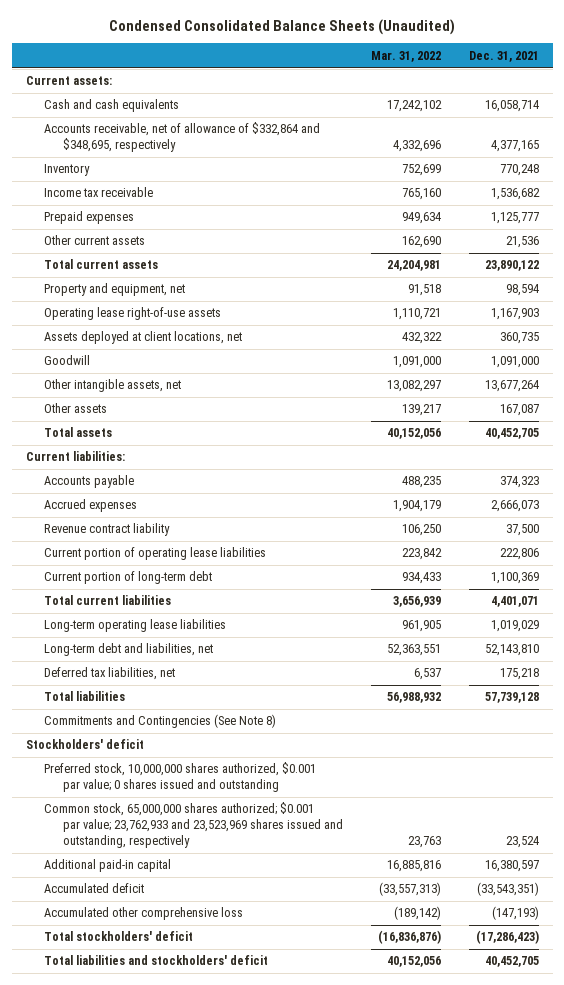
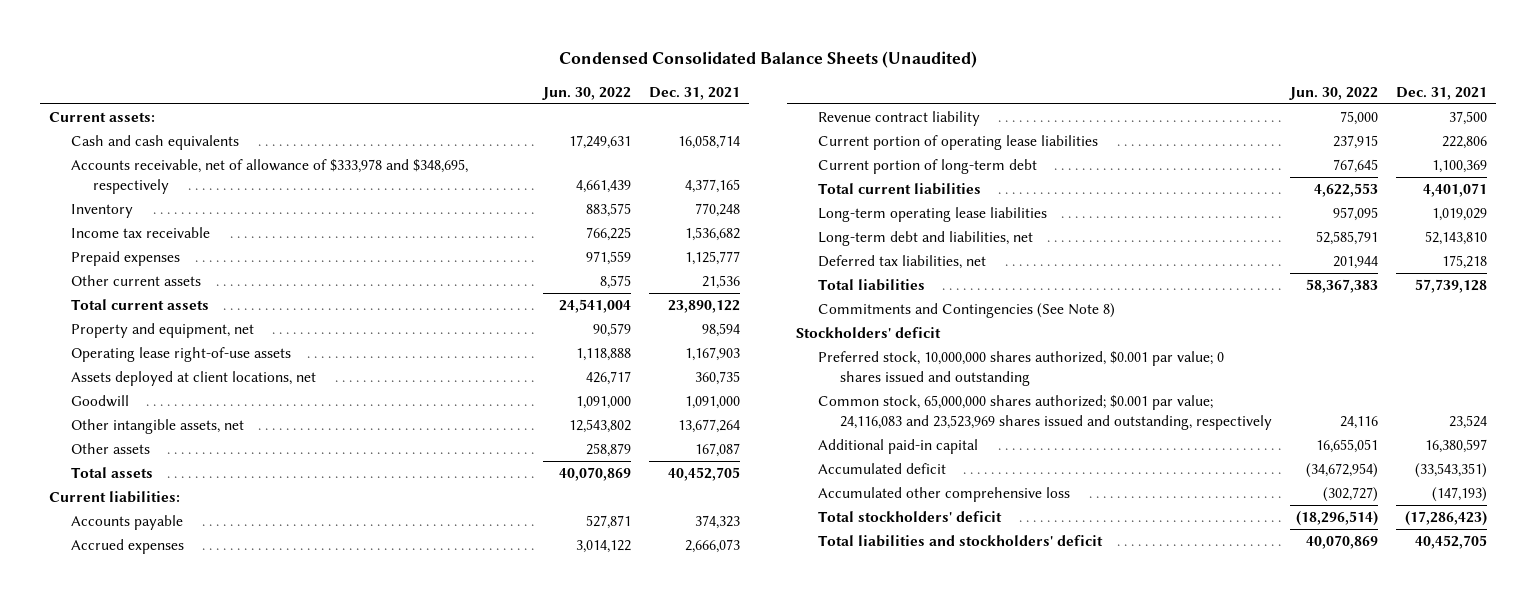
[370,50,441,62] Mar. 31, 2022 -> none
none -> [541,86,631,100] Jun. 30, 2022
[44,122,321,153] Accounts receivable, net of allowance of $332,864 and $348,695, respectively -> [71,158,469,194] Accounts receivable, net of allowance of $333,978 and $348,695, respectively
[44,802,343,849] Common stock, 65,000,000 shares authorized; $0.001 par value; 23,762,933 and 23,523,969 shares issued and outstanding, respectively -> [817,394,1272,430] Common stock, 65,000,000 shares authorized; $0.001 par value; 24,116,083 and 23,523,969 shares issued and outstanding, respectively

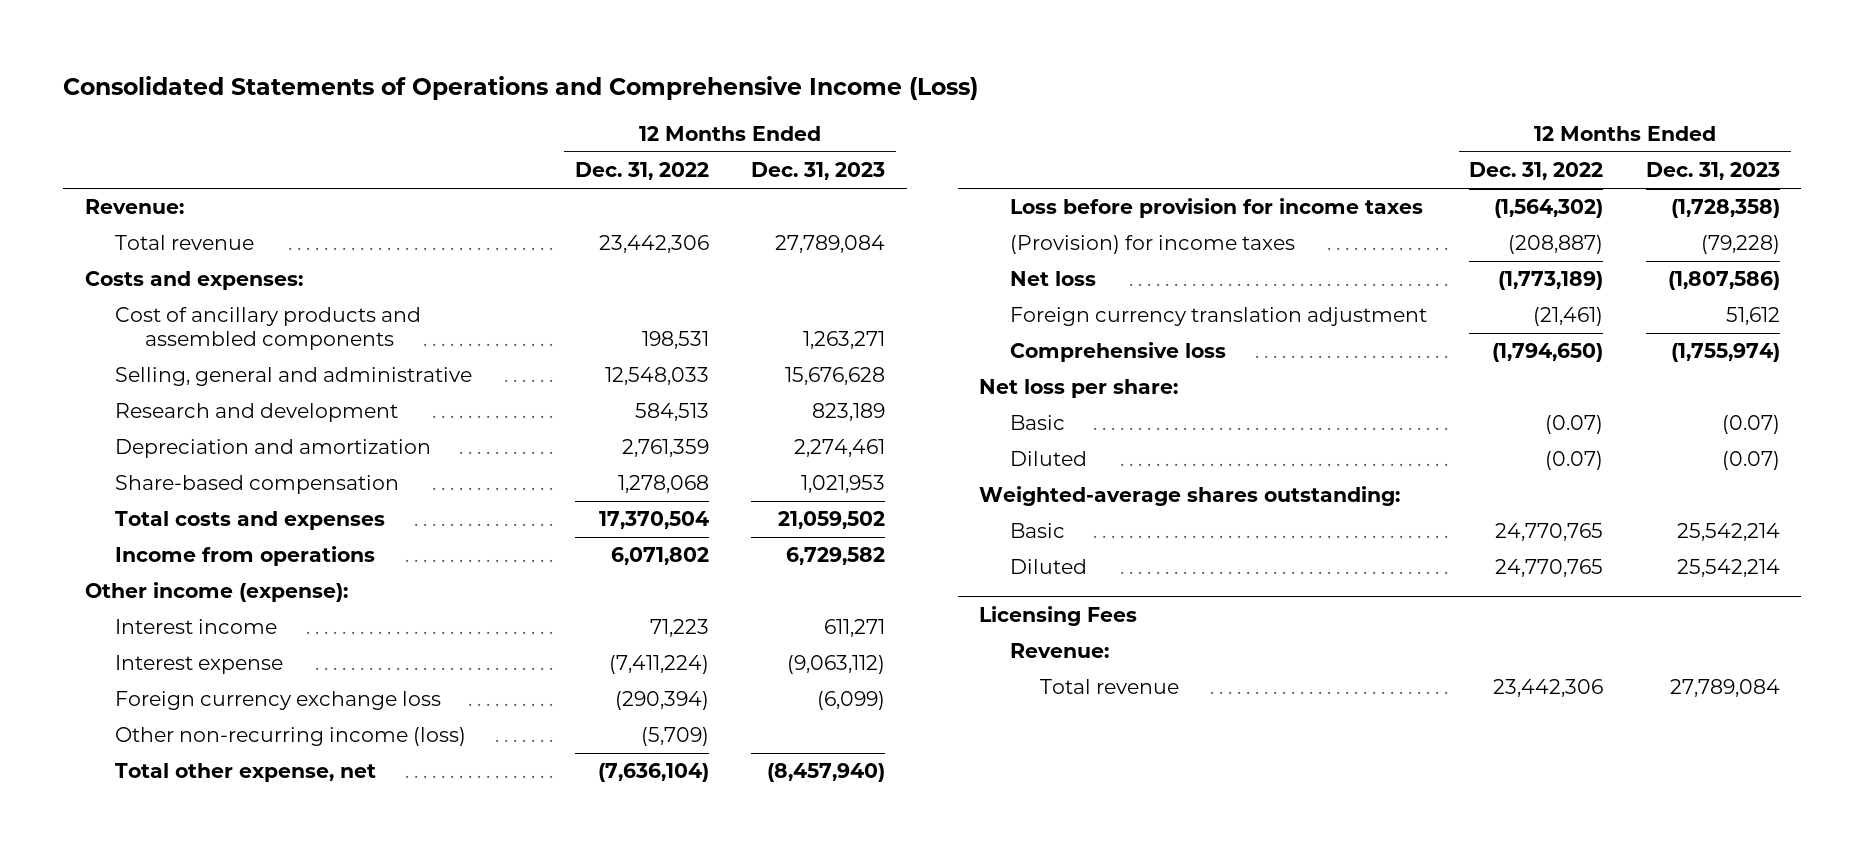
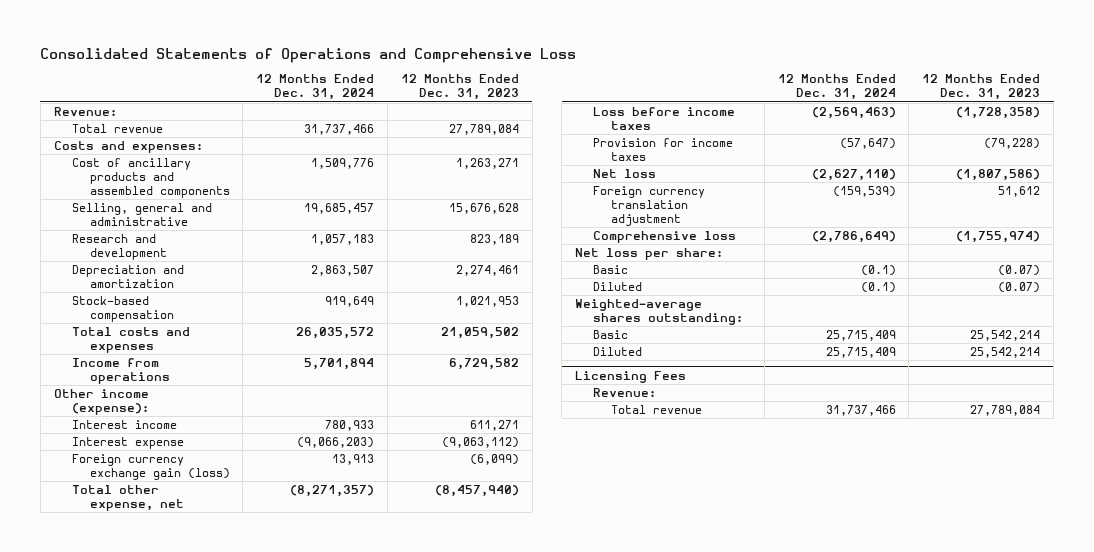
[63,75,979,100] Consolidated Statements of Operations and Comprehensive Income (Loss) -> [40,47,577,63] Consolidated Statements of Operations and Comprehensive Loss
[574,162,709,181] Dec. 31, 2022 -> none
none -> [256,74,375,101] 12 Months Ended Dec. 31, 2024
[114,475,399,495] Share-based compensation -> [71,296,174,322] Stock-based compensation
[114,727,466,747] Other non-recurring income (loss) -> none
[114,691,441,711] Foreign currency exchange loss -> [71,454,230,480] Foreign currency exchange gain (loss)
[1009,198,1423,219] Loss before provision for income taxes -> [592,107,735,130] Loss before income taxes
[1009,235,1295,255] (Provision) for income taxes -> [592,138,733,161] Provision for income taxes

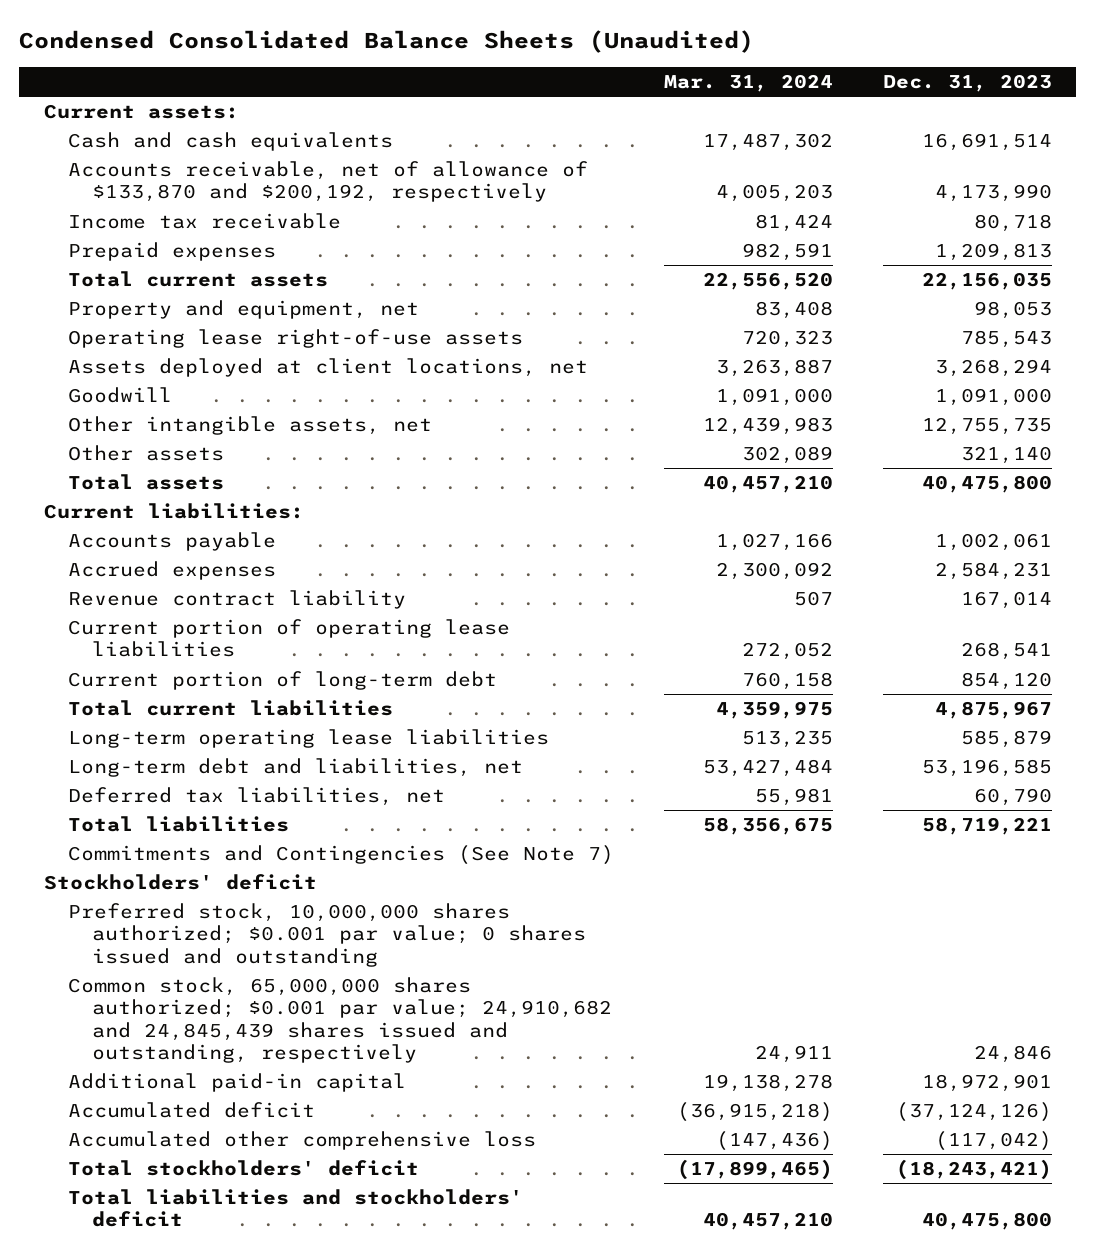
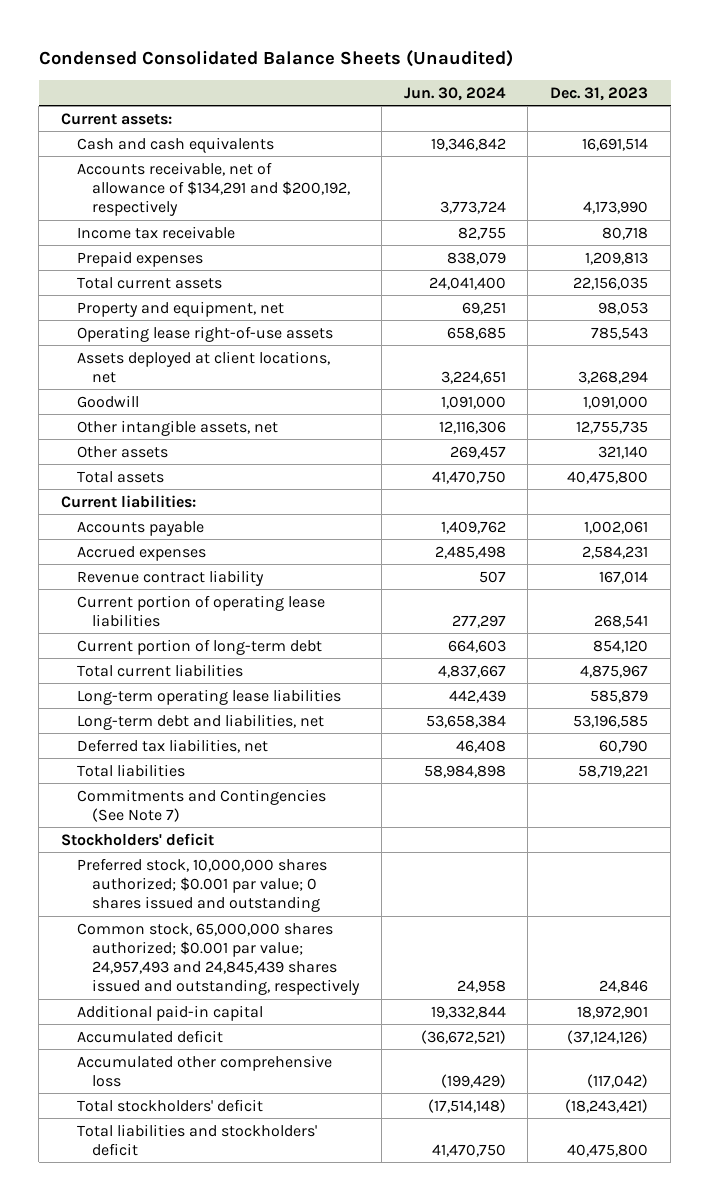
[663,74,833,93] Mar. 31, 2024 -> none
none -> [403,86,506,101] Jun. 30, 2024
[68,161,589,203] Accounts receivable, net of allowance of $133,870 and $200,192, respectively -> [76,161,350,217] Accounts receivable, net of allowance of $134,291 and $200,192, respectively
[68,977,613,1063] Common stock, 65,000,000 shares authorized; $0.001 par value; 24,910,682 and 24,845,439 shares issued and outstanding, respectively -> [76,922,360,996] Common stock, 65,000,000 shares authorized; $0.001 par value; 24,957,493 and 24,845,439 shares issued and outstanding, respectively

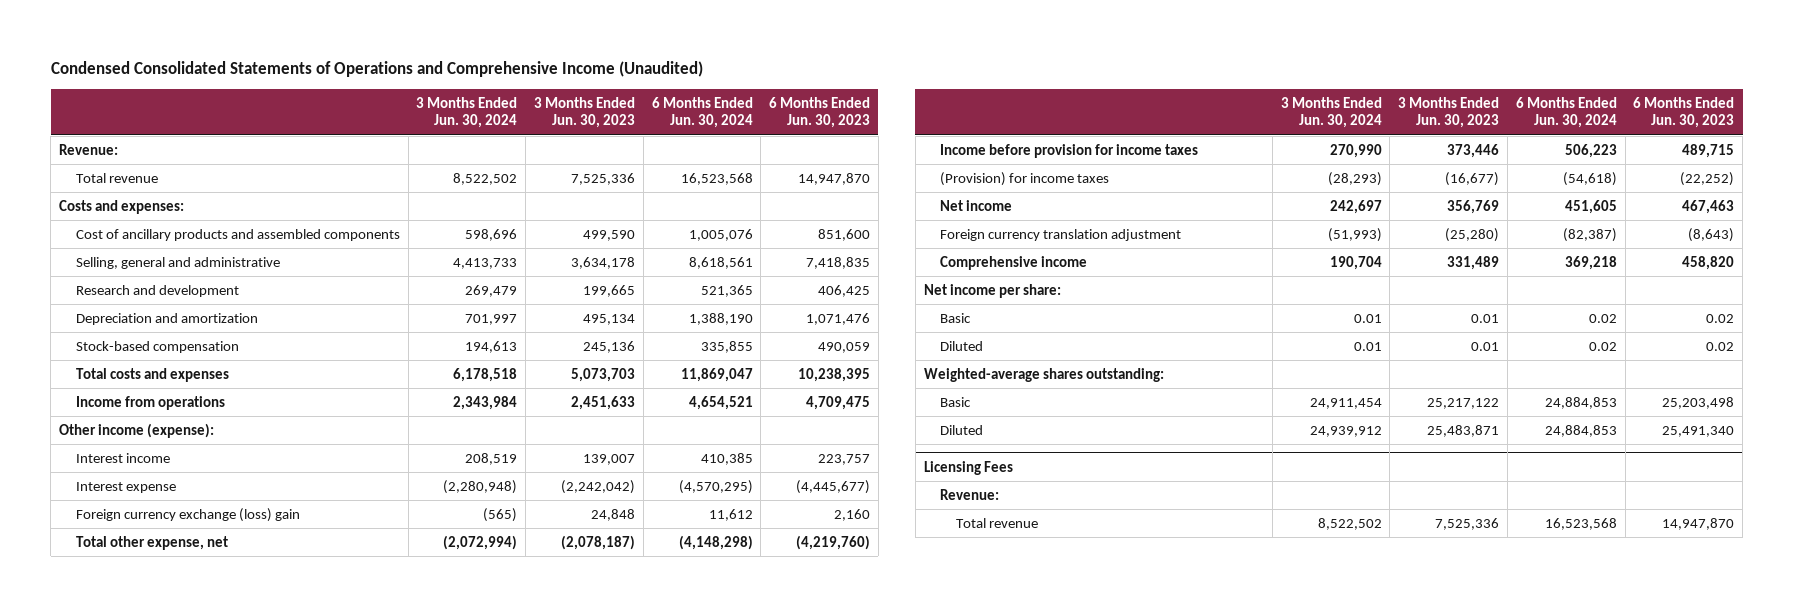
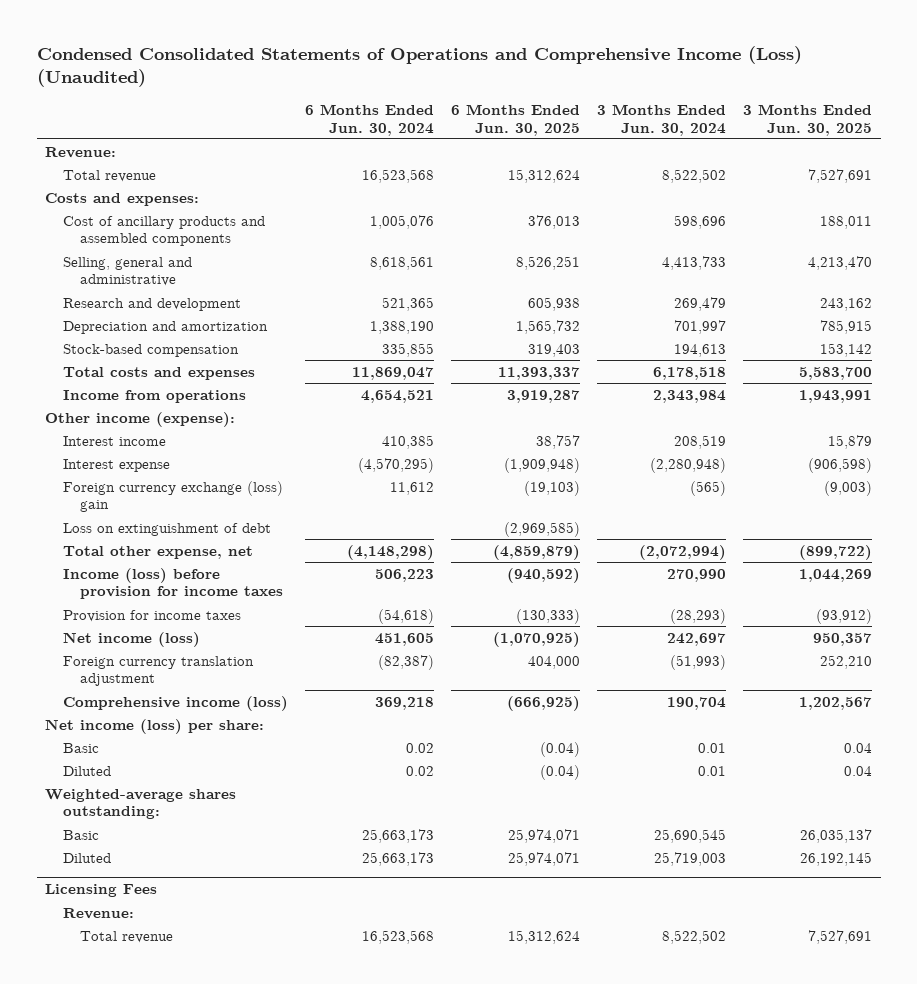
[50,60,703,77] Condensed Consolidated Statements of Operations and Comprehensive Income (Unaudited) -> [36,45,802,88] Condensed Consolidated Statements of Operations and Comprehensive Income (Loss) (Unaudited)
[533,96,635,129] 3 Months Ended Jun. 30, 2023 -> none
[769,96,871,129] 6 Months Ended Jun. 30, 2023 -> none
none -> [450,103,580,136] 6 Months Ended Jun. 30, 2025
none -> [743,103,873,136] 3 Months Ended Jun. 30, 2025
none -> [62,522,271,536] Loss on extinguishment of debt
[940,144,1199,159] Income before provision for income taxes -> [62,567,284,600] Income (loss) before provision for income taxes
[940,172,1110,187] (Provision) for income taxes -> [62,609,241,622] Provision for income taxes
[940,200,1013,212] Net income -> [62,631,200,647] Net income (loss)
[940,256,1088,271] Comprehensive income -> [62,695,288,711] Comprehensive income (loss)
[923,284,1061,299] Net income per share: -> [45,718,265,734] Net income (loss) per share:
[1309,398,1382,410] 24,911,454 -> [653,828,726,843] 25,690,545
[1544,397,1617,410] 24,884,853 -> [361,828,434,843] 25,663,173
[1309,426,1382,438] 24,939,912 -> [653,851,726,866] 25,719,003
[1544,425,1617,438] 24,884,853 -> [361,851,434,866] 25,663,173

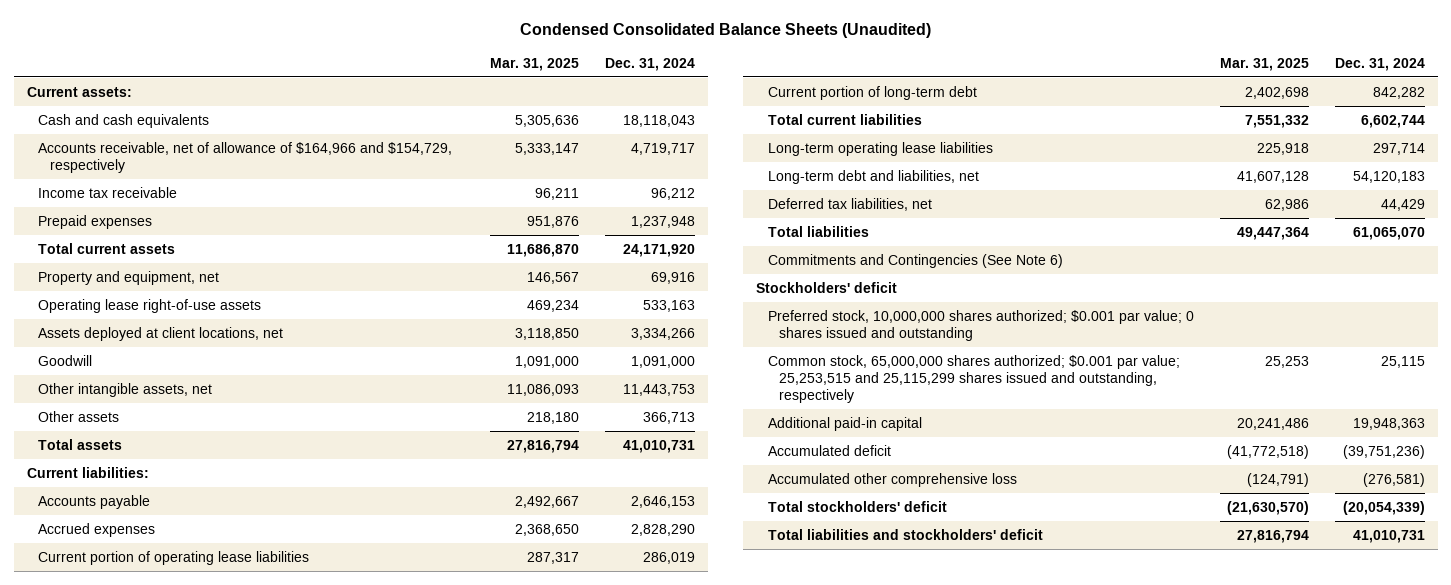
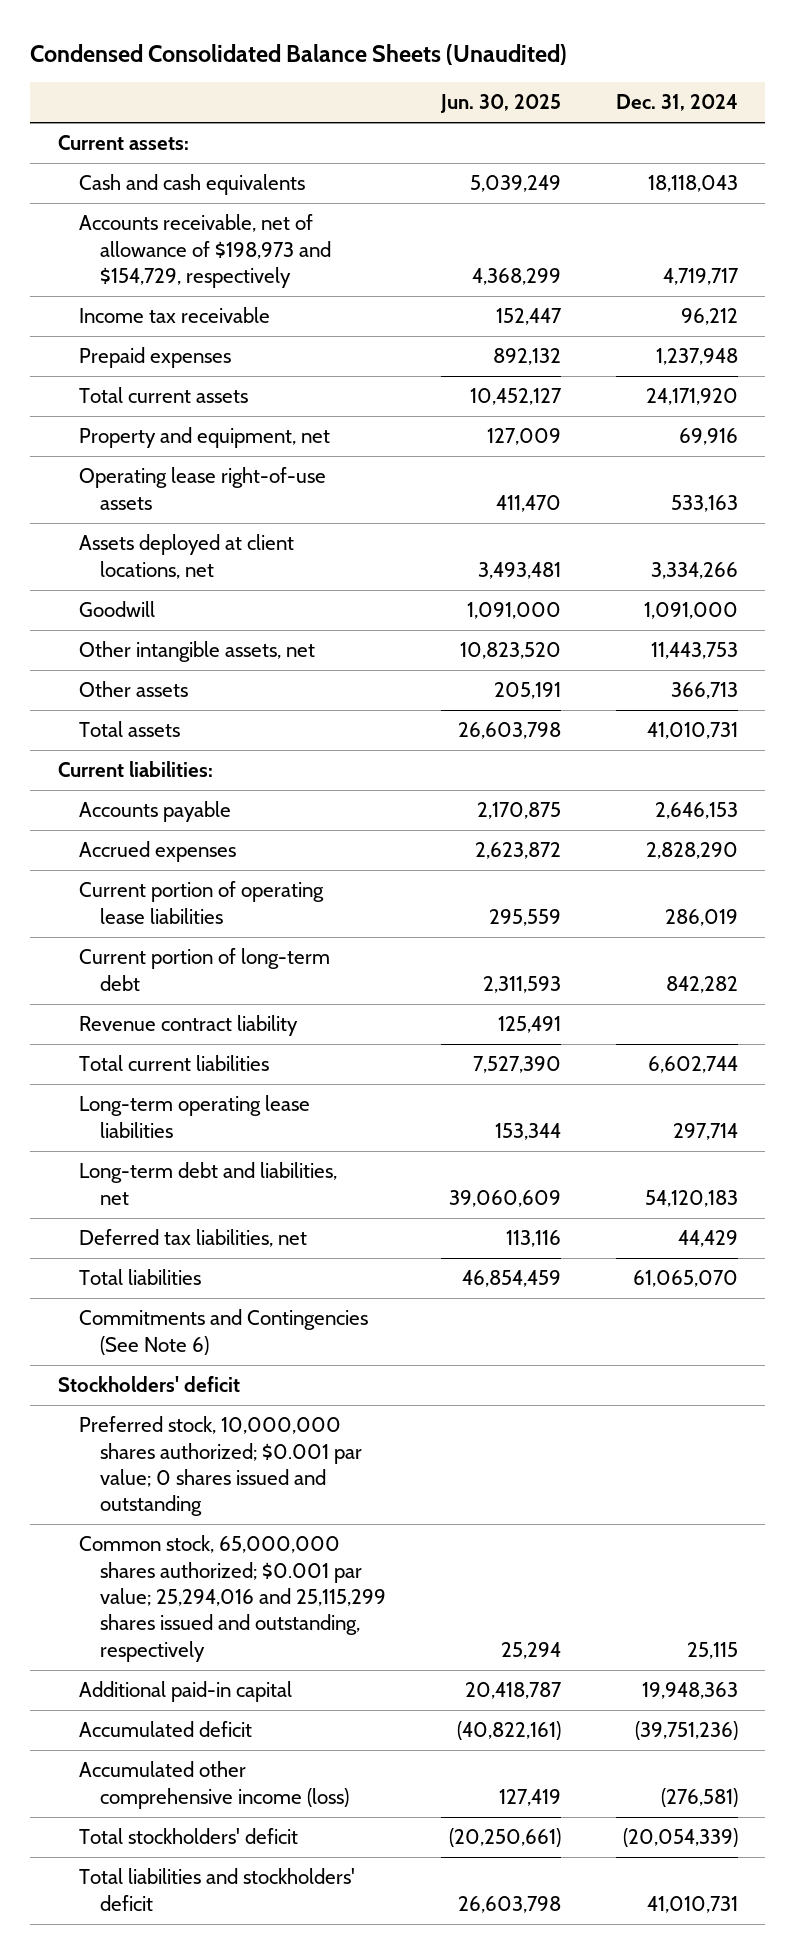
[490,57,580,71] Mar. 31, 2025 -> none
none -> [439,94,561,114] Jun. 30, 2025
[38,141,453,173] Accounts receivable, net of allowance of $164,966 and $154,729, respectively -> [78,214,331,288] Accounts receivable, net of allowance of $198,973 and $154,729, respectively
none -> [78,1015,298,1037] Revenue contract liability
[767,354,1180,403] Common stock, 65,000,000 shares authorized; $0.001 par value; 25,253,515 and 25,115,299 shares issued and outstanding, respectively -> [78,1535,386,1662] Common stock, 65,000,000 shares authorized; $0.001 par value; 25,294,016 and 25,115,299 shares issued and outstanding, respectively
[767,472,1017,487] Accumulated other comprehensive loss -> [78,1761,349,1809] Accumulated other comprehensive income (loss)

